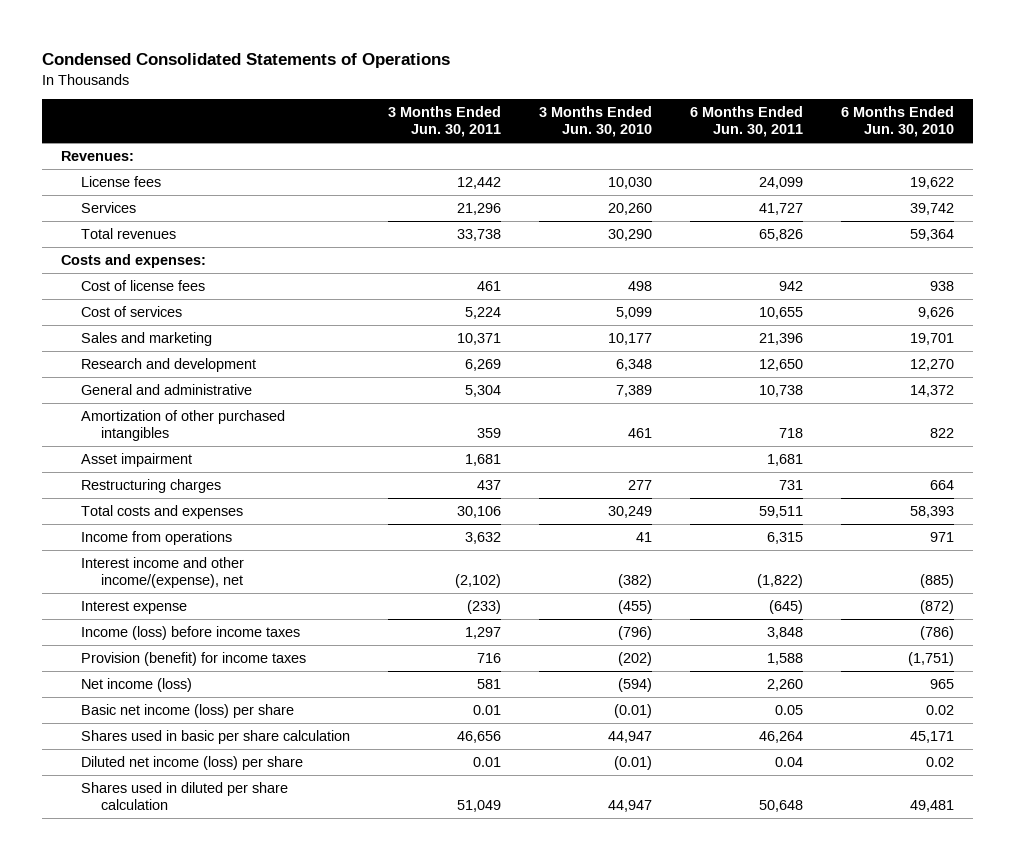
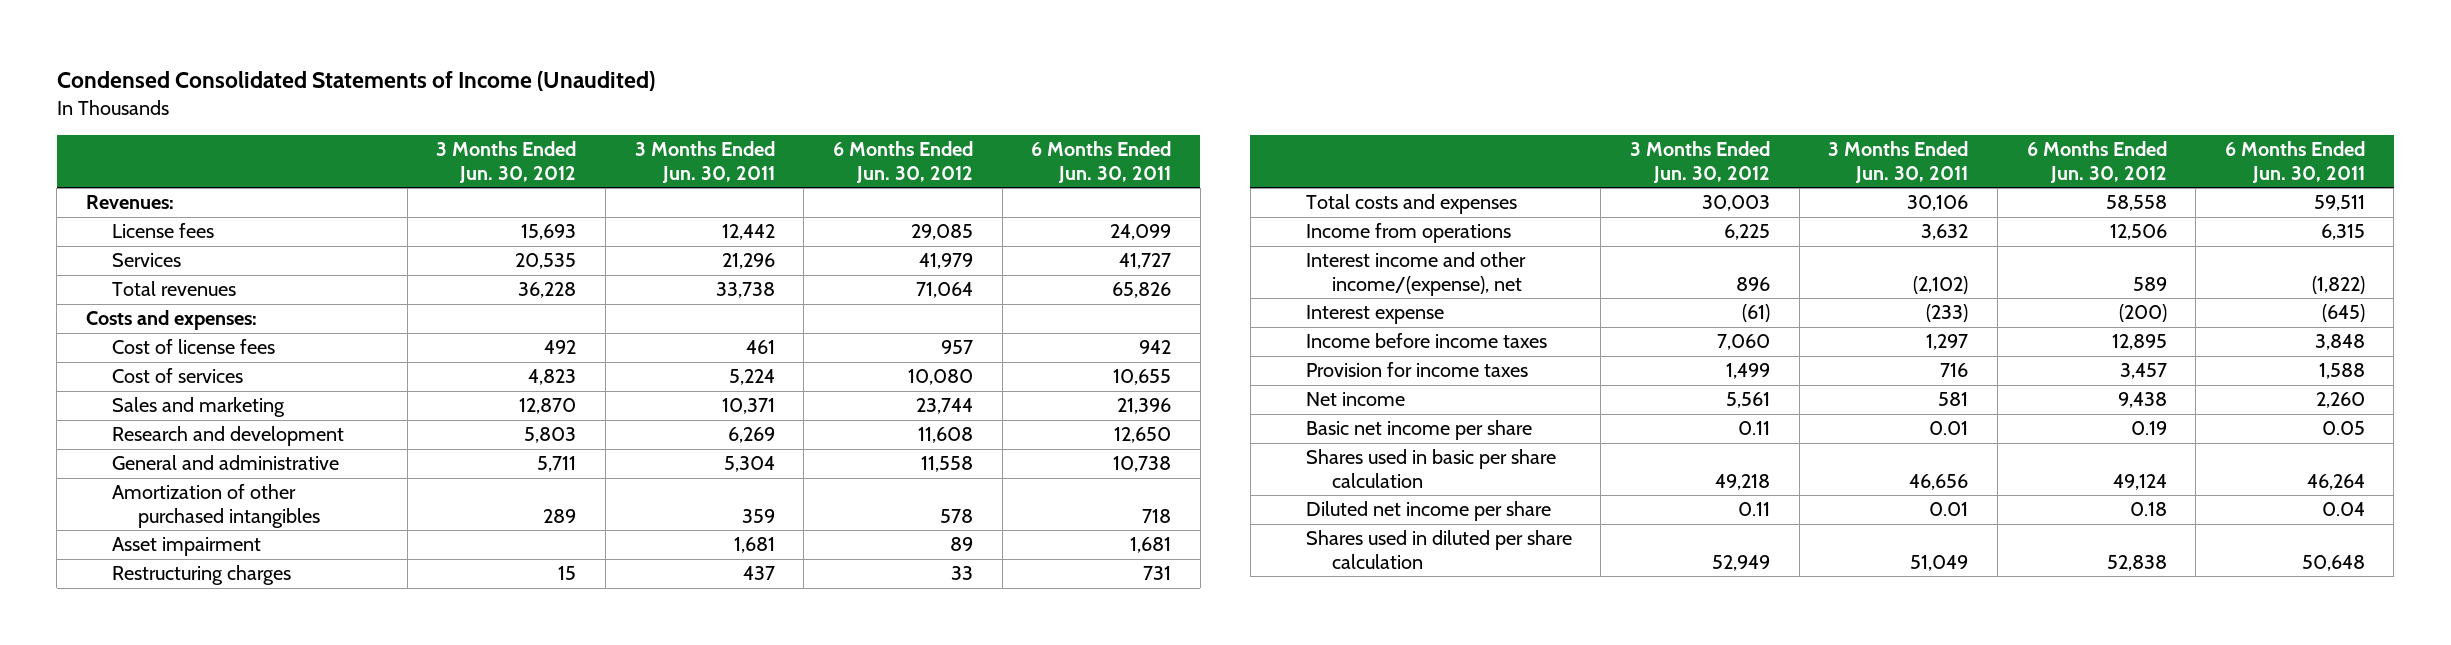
[42,52,451,68] Condensed Consolidated Statements of Operations -> [56,70,655,91] Condensed Consolidated Statements of Income (Unaudited)
[538,106,652,138] 3 Months Ended Jun. 30, 2010 -> none
[841,106,955,138] 6 Months Ended Jun. 30, 2010 -> none
none -> [436,141,577,183] 3 Months Ended Jun. 30, 2012
none -> [832,141,973,183] 6 Months Ended Jun. 30, 2012
[80,625,300,640] Income (loss) before income taxes -> [1305,333,1547,349] Income before income taxes
[80,651,306,666] Provision (benefit) for income taxes -> [1305,362,1528,378] Provision for income taxes
[80,677,192,692] Net income (loss) -> [1305,392,1405,407] Net income
[80,703,294,718] Basic net income (loss) per share -> [1305,420,1532,441] Basic net income per share
[80,755,303,770] Diluted net income (loss) per share -> [1305,501,1551,522] Diluted net income per share

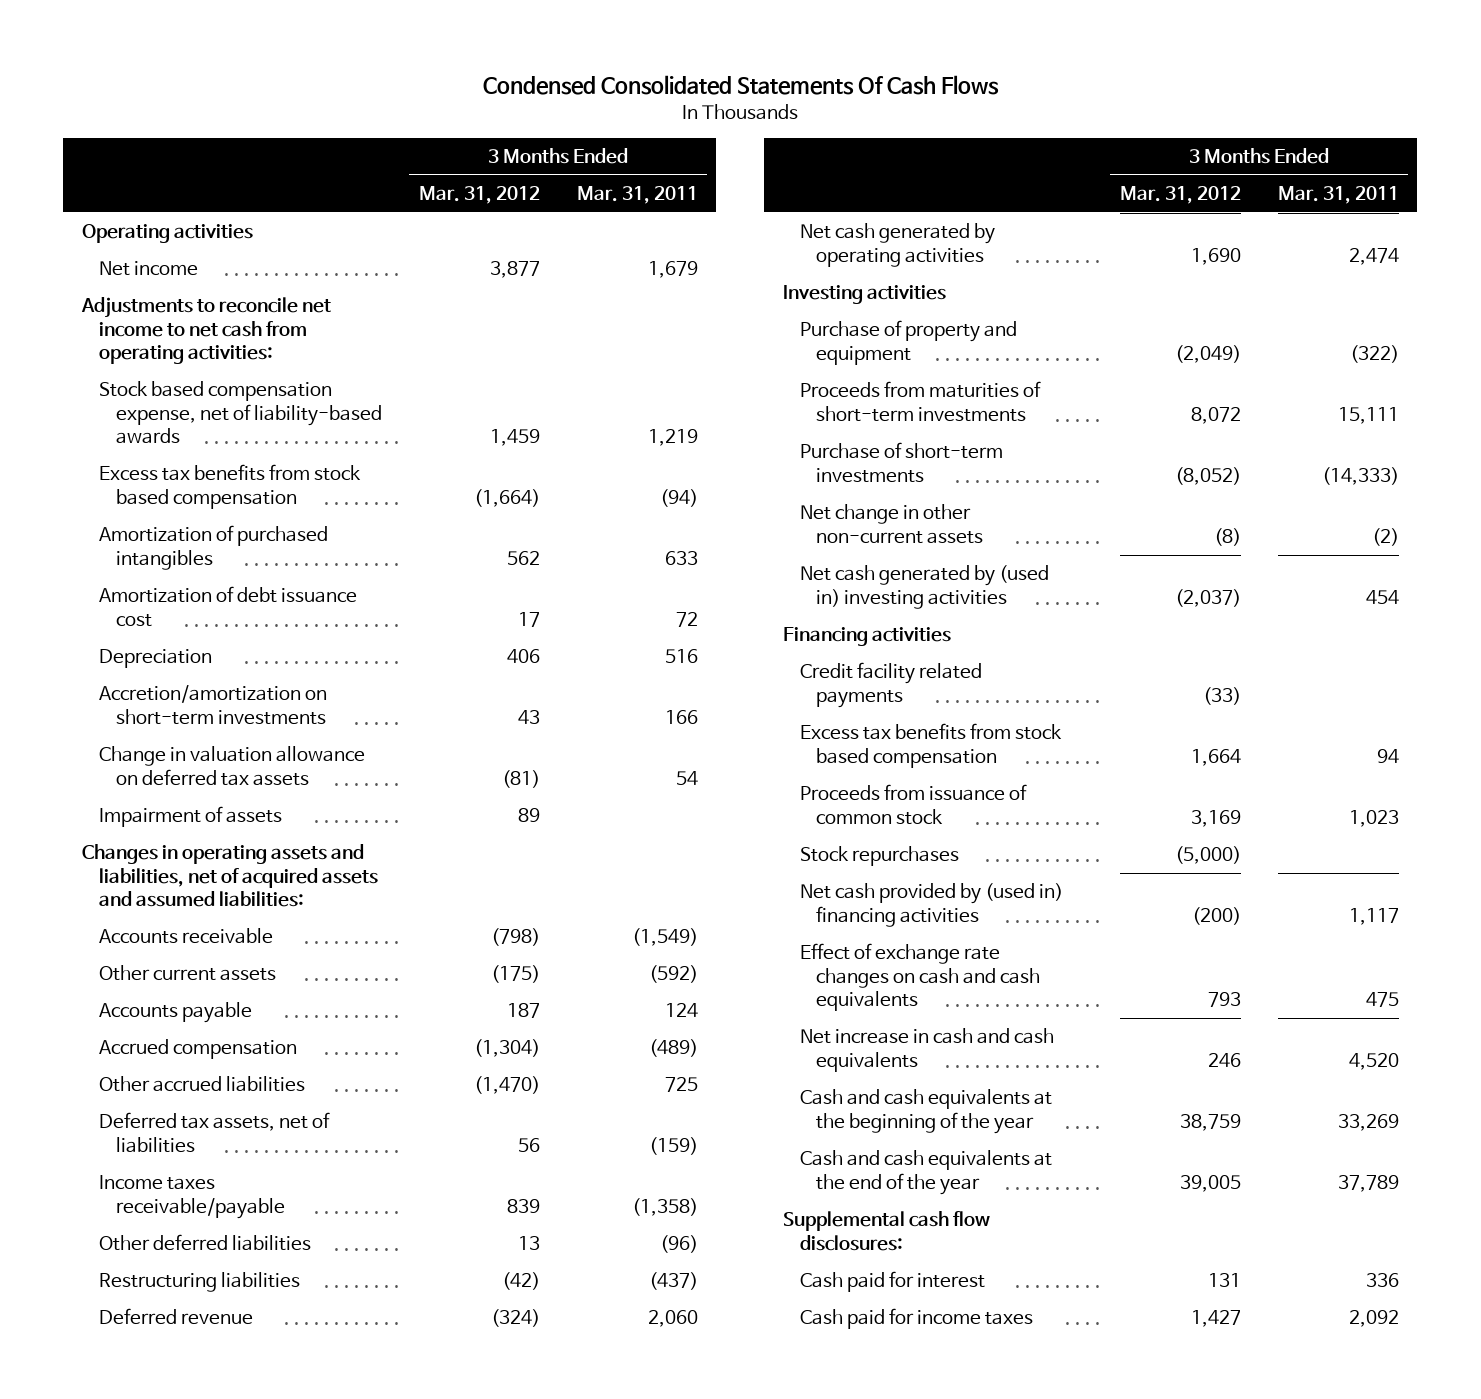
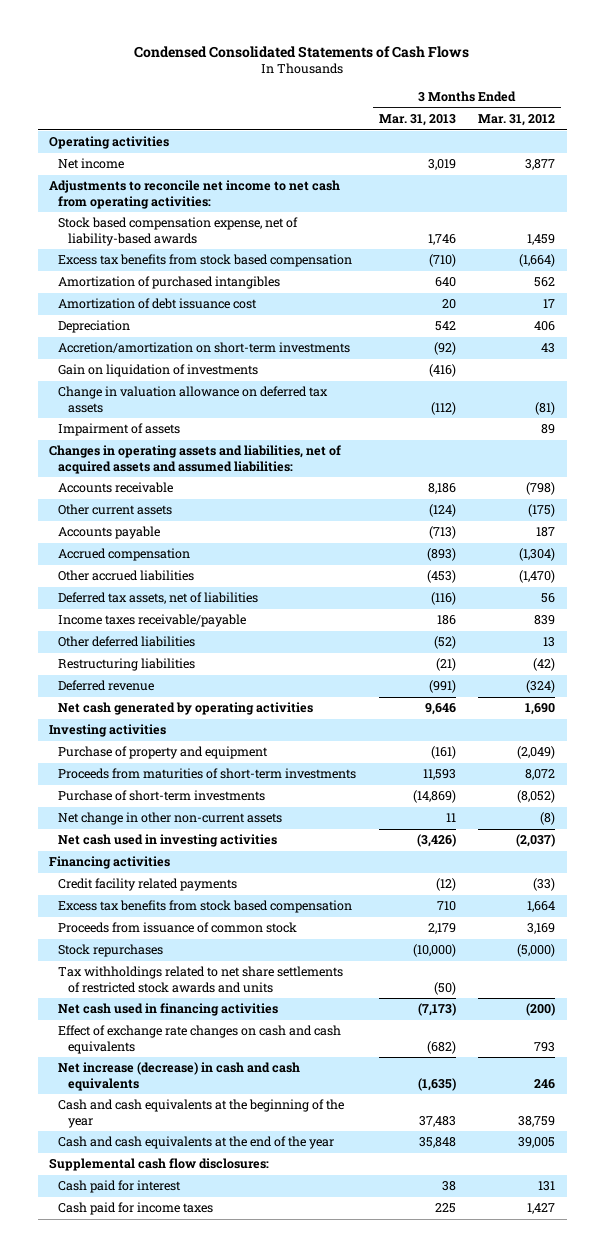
[483,74,1000,95] Condensed Consolidated Statements Of Cash Flows -> [134,45,470,58] Condensed Consolidated Statements of Cash Flows
[576,186,698,205] Mar. 31, 2011 -> none
none -> [378,113,456,126] Mar. 31, 2013
none -> [58,364,259,378] Gain on liquidation of investments
[799,565,1049,609] Net cash generated by (used in) investing activities -> [58,834,278,848] Net cash used in investing activities
none -> [58,966,344,993] Tax withholdings related to net share settlements of restricted stock awards and units
[799,883,1063,927] Net cash provided by (used in) financing activities -> [58,1003,279,1017] Net cash used in financing activities
[799,1028,1054,1072] Net increase in cash and cash equivalents -> [58,1062,301,1091] Net increase (decrease) in cash and cash equivalents

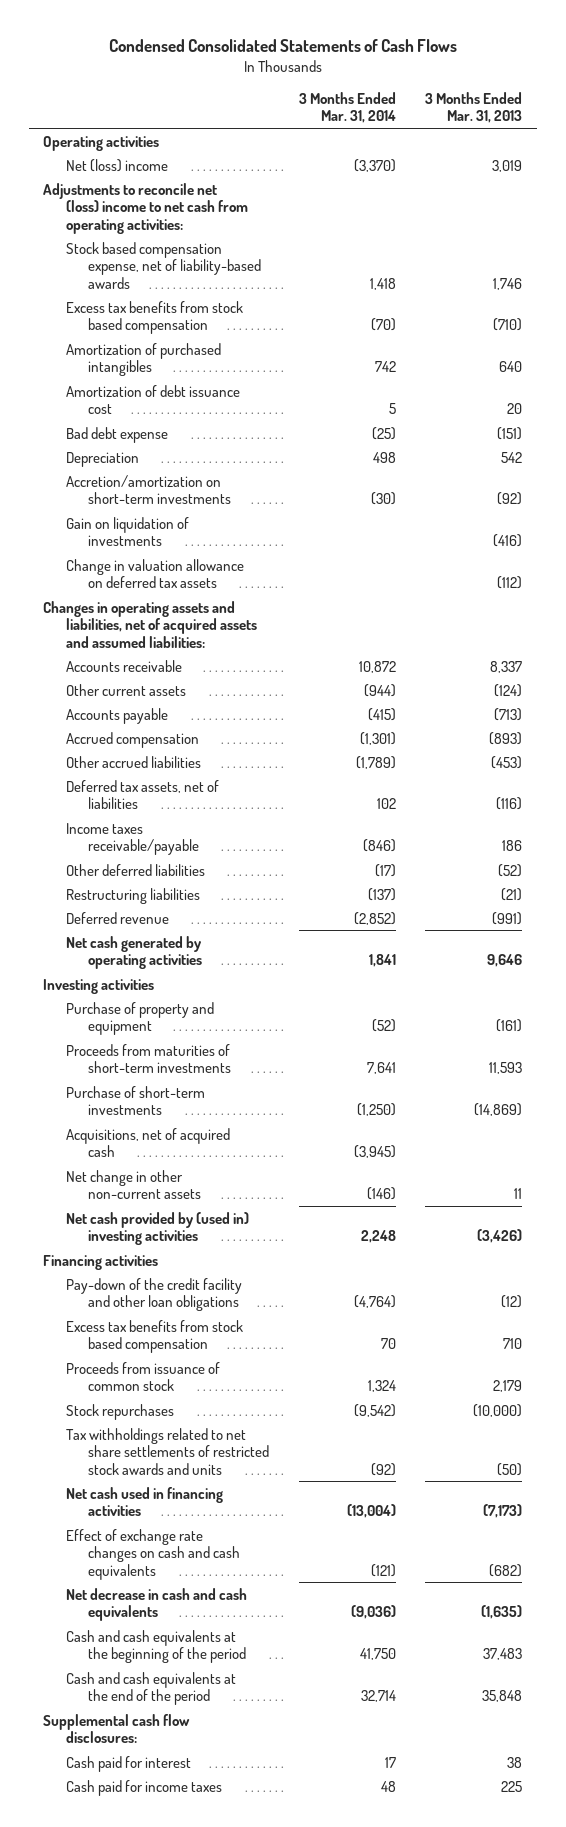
[478,113,556,126] Mar. 31, 2012 -> none
none -> [298,91,396,124] 3 Months Ended Mar. 31, 2014
[58,158,125,170] Net income -> [65,158,168,172] Net (loss) income
[48,180,340,209] Adjustments to reconcile net income to net cash from operating activities: -> [43,182,248,234] Adjustments to reconcile net (loss) income to net cash from operating activities:
none -> [65,426,168,443] Bad debt expense
[58,423,181,437] Impairment of assets -> none
[427,483,456,495] 8,186 -> [490,660,523,673] 8,337
none -> [65,1127,230,1158] Acquisitions, net of acquired cash
[58,834,278,848] Net cash used in investing activities -> [65,1211,249,1246] Net cash provided by (used in) investing activities
[58,878,238,892] Credit facility related payments -> [65,1277,242,1312] Pay-down of the credit facility and other loan obligations
[58,1062,301,1091] Net increase (decrease) in cash and cash equivalents -> [65,1587,247,1622] Net decrease in cash and cash equivalents
[58,1099,345,1128] Cash and cash equivalents at the beginning of the year -> [65,1629,246,1664] Cash and cash equivalents at the beginning of the period
[58,1136,335,1150] Cash and cash equivalents at the end of the year -> [65,1671,236,1706] Cash and cash equivalents at the end of the period

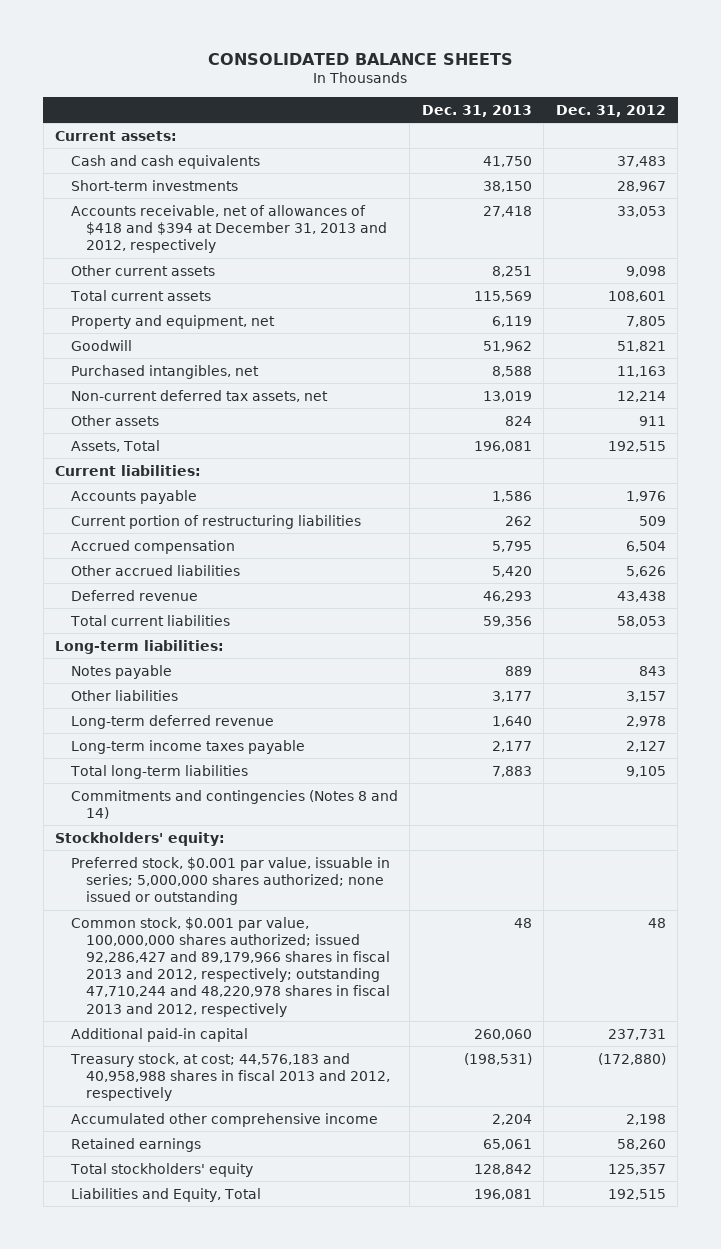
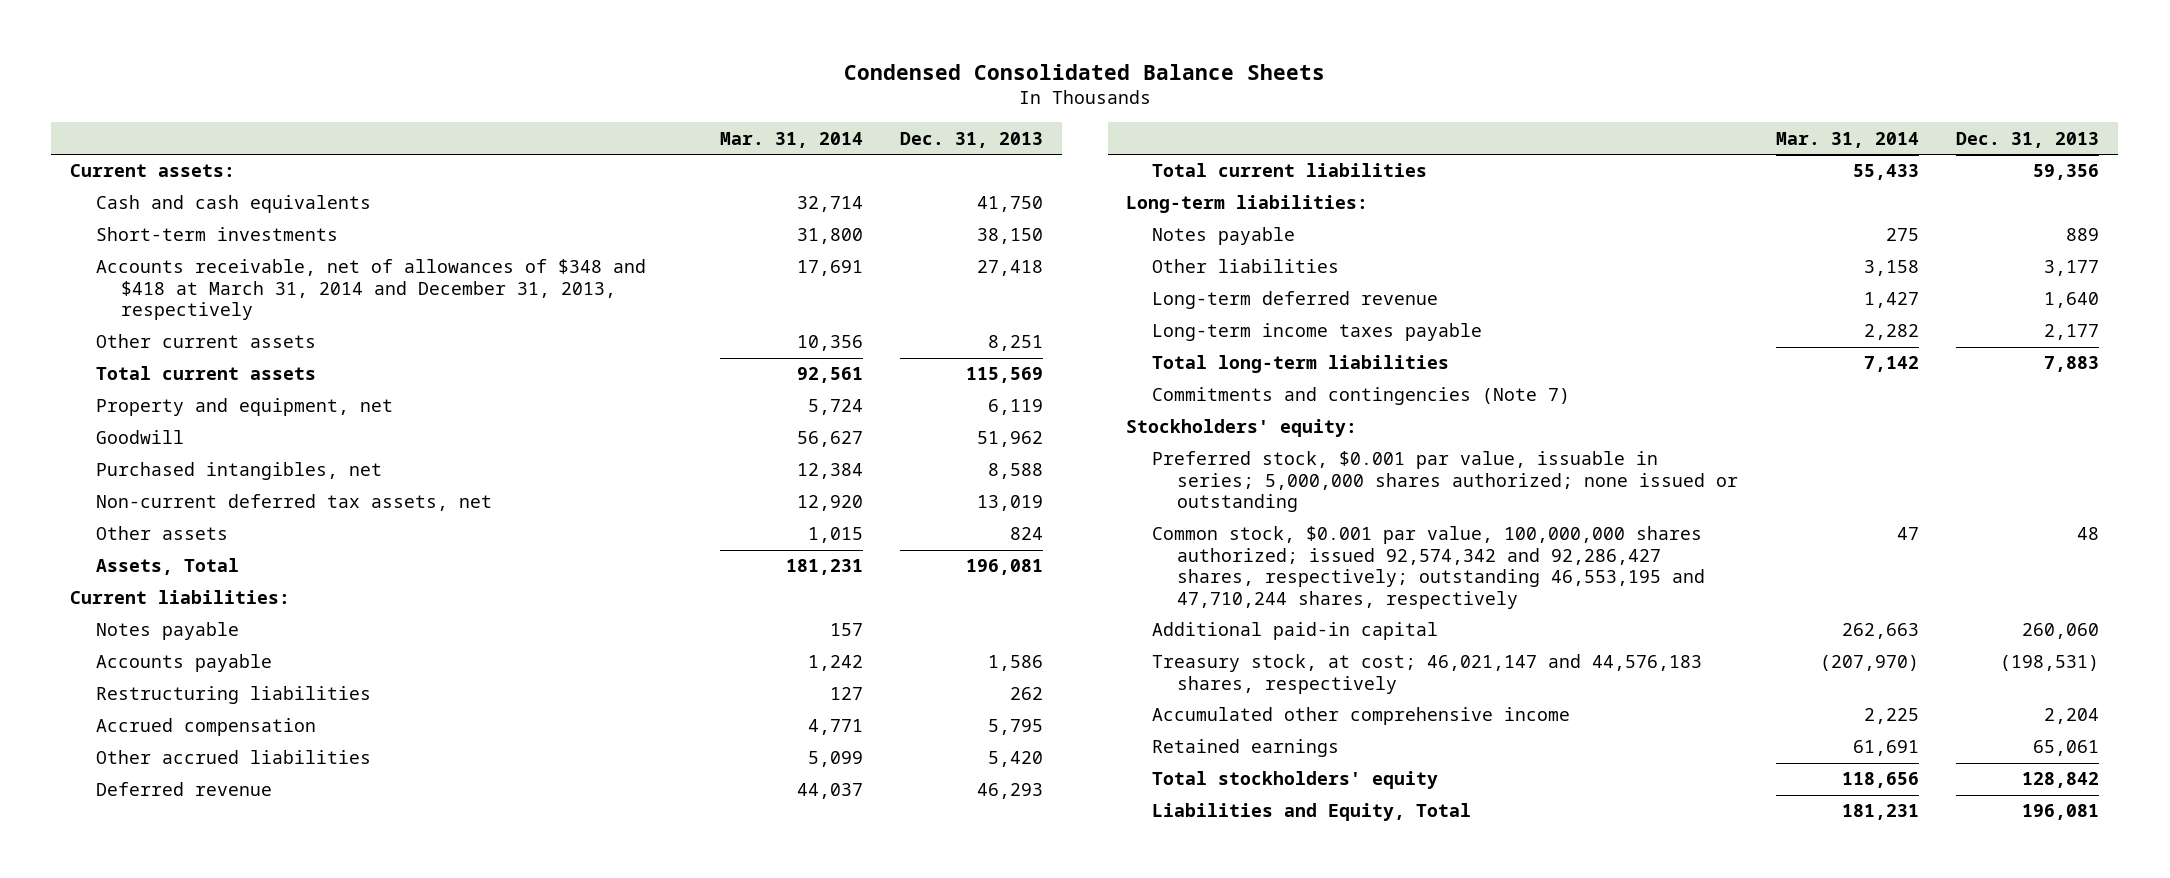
[208,52,514,65] CONSOLIDATED BALANCE SHEETS -> [843,63,1325,80] Condensed Consolidated Balance Sheets
[555,104,666,117] Dec. 31, 2012 -> none
none -> [719,131,863,148] Mar. 31, 2014
[70,204,388,254] Accounts receivable, net of allowances of $418 and $394 at December 31, 2013 and 2012, respectively -> [95,259,646,321] Accounts receivable, net of allowances of $348 and $418 at March 31, 2014 and December 31, 2013, respectively
none -> [95,622,239,641] Notes payable
[70,514,361,529] Current portion of restructuring liabilities -> [95,686,371,705] Restructuring liabilities
[70,789,398,819] Commitments and contingencies (Notes 8 and 14) -> [1151,387,1570,406] Commitments and contingencies (Note 7)
[70,916,391,1017] Common stock, $0.001 par value, 100,000,000 shares authorized; issued 92,286,427 and 89,179,966 shares in fiscal 2013 and 2012, respectively; outstanding 47,710,244 and 48,220,978 shares in fiscal 2013 and 2012, respectively -> [1151,526,1706,609] Common stock, $0.001 par value, 100,000,000 shares authorized; issued 92,574,342 and 92,286,427 shares, respectively; outstanding 46,553,195 and 47,710,244 shares, respectively
[69,1052,391,1102] Treasury stock, at cost; 44,576,183 and 40,958,988 shares in fiscal 2013 and 2012, respectively -> [1151,654,1702,694] Treasury stock, at cost; 46,021,147 and 44,576,183 shares, respectively

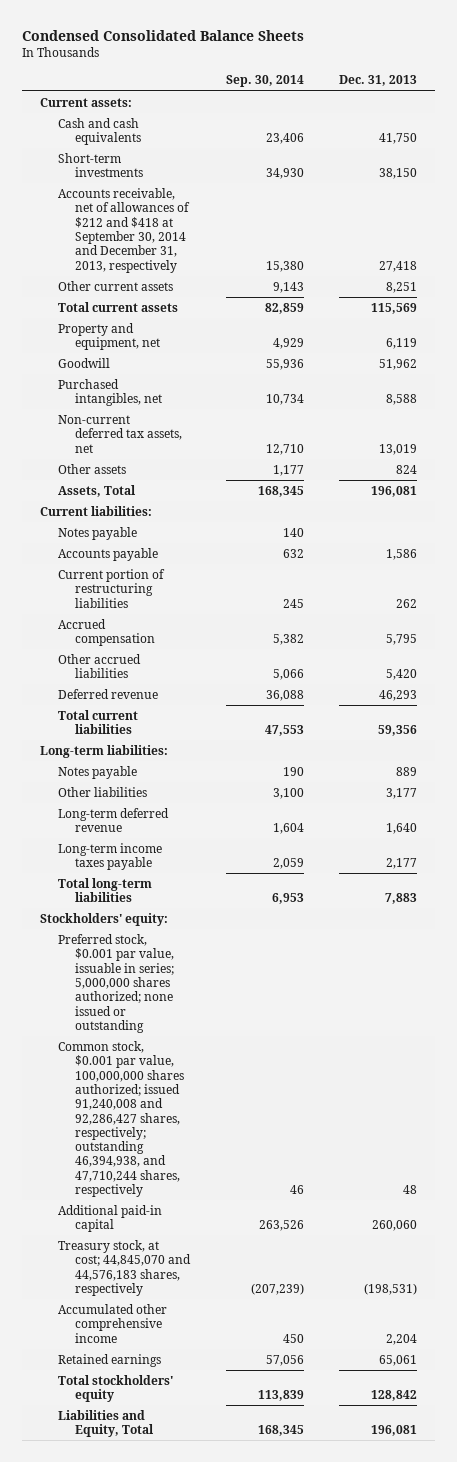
[719,131,863,148] Mar. 31, 2014 -> none
none -> [225,75,304,88] Sep. 30, 2014
[95,259,646,321] Accounts receivable, net of allowances of $348 and $418 at March 31, 2014 and December 31, 2013, respectively -> [57,187,191,273] Accounts receivable, net of allowances of $212 and $418 at September 30, 2014 and December 31, 2013, respectively
[95,686,371,705] Restructuring liabilities -> [57,568,165,608] Current portion of restructuring liabilities
[1151,387,1570,406] Commitments and contingencies (Note 7) -> none
[1151,526,1706,609] Common stock, $0.001 par value, 100,000,000 shares authorized; issued 92,574,342 and 92,286,427 shares, respectively; outstanding 46,553,195 and 47,710,244 shares, respectively -> [57,1040,185,1198] Common stock, $0.001 par value, 100,000,000 shares authorized; issued 91,240,008 and 92,286,427 shares, respectively; outstanding 46,394,938, and 47,710,244 shares, respectively
[1151,654,1702,694] Treasury stock, at cost; 46,021,147 and 44,576,183 shares, respectively -> [57,1239,192,1296] Treasury stock, at cost; 44,845,070 and 44,576,183 shares, respectively

